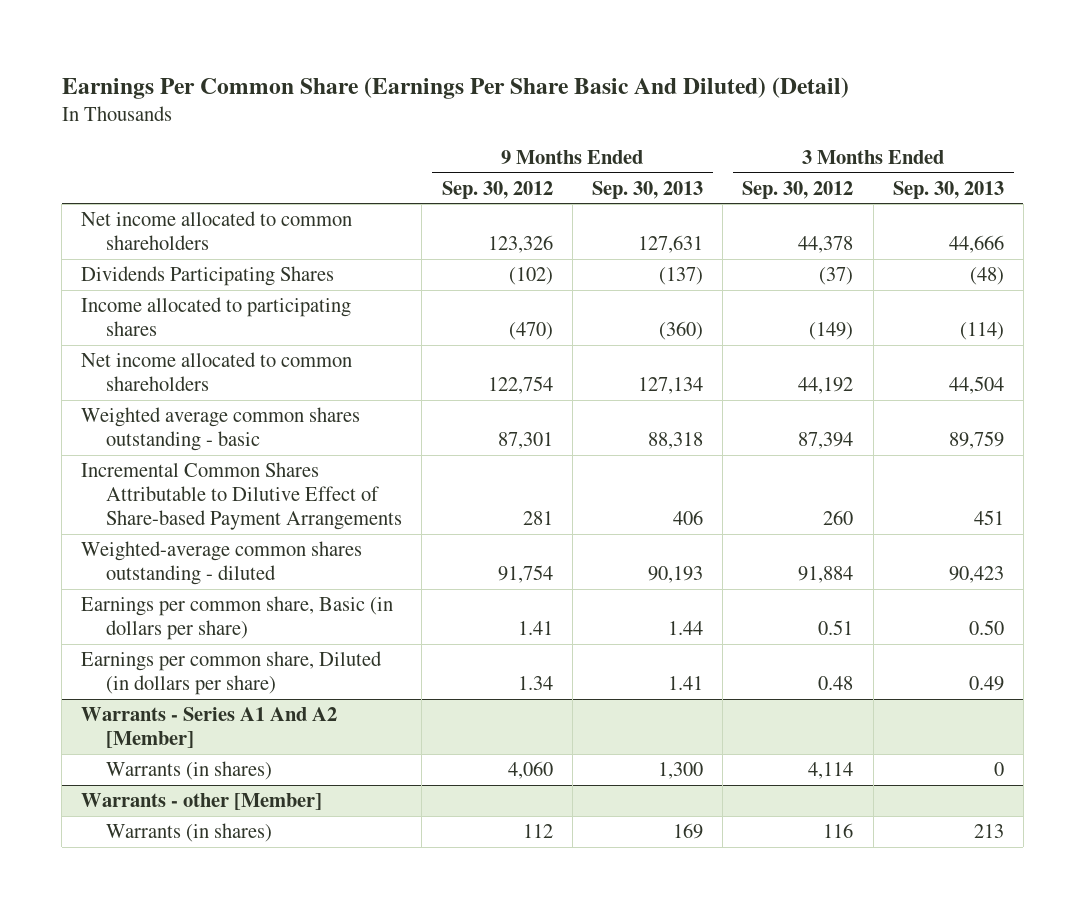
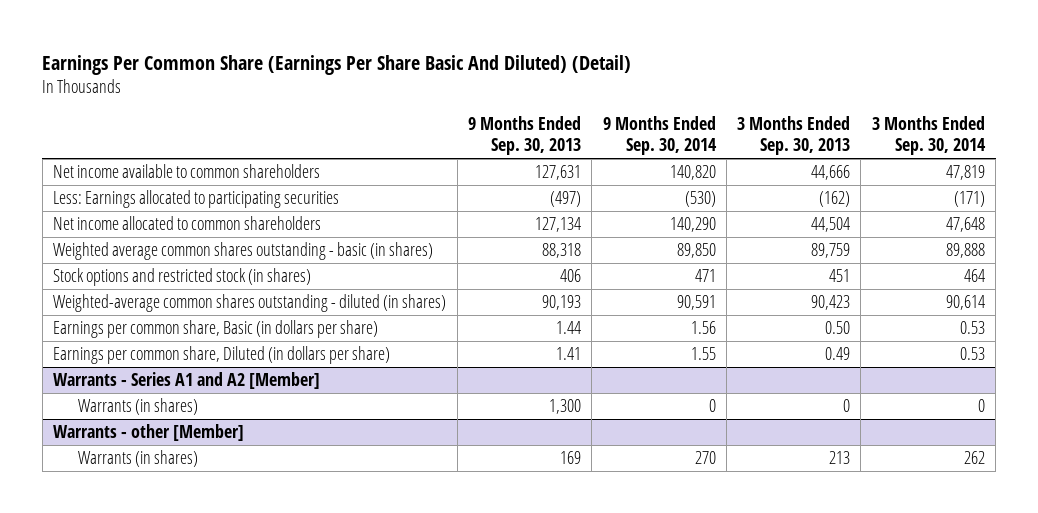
[441,180,553,199] Sep. 30, 2012 -> none
[742,180,854,199] Sep. 30, 2012 -> none
none -> [602,116,717,156] 9 Months Ended Sep. 30, 2014
none -> [871,116,986,156] 3 Months Ended Sep. 30, 2014
[81,266,335,287] Dividends Participating Shares -> none
[81,297,352,337] Income allocated to participating shares -> none
[81,211,353,251] Net income allocated to common shareholders -> [53,164,321,179] Net income available to common shareholders
none -> [53,190,340,209] Less: Earnings allocated to participating securities
[81,407,361,452] Weighted average common shares outstanding - basic -> [53,242,434,261] Weighted average common shares outstanding - basic (in shares)
[81,462,403,531] Incremental Common Shares Attributable to Dilutive Effect of Share-based Payment Arrangements -> [53,268,312,287] Stock options and restricted stock (in shares)
[81,541,363,586] Weighted-average common shares outstanding - diluted -> [53,294,447,313] Weighted-average common shares outstanding - diluted (in shares)
[81,707,338,749] Warrants - Series A1 And A2 [Member] -> [53,372,321,390] Warrants - Series A1 and A2 [Member]

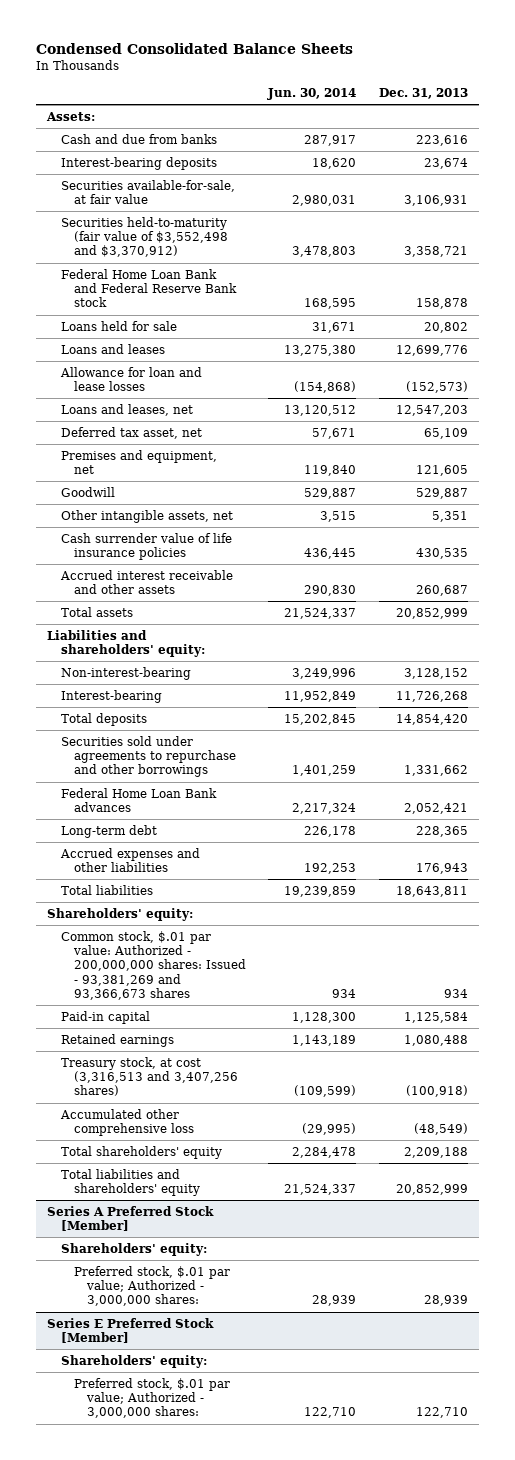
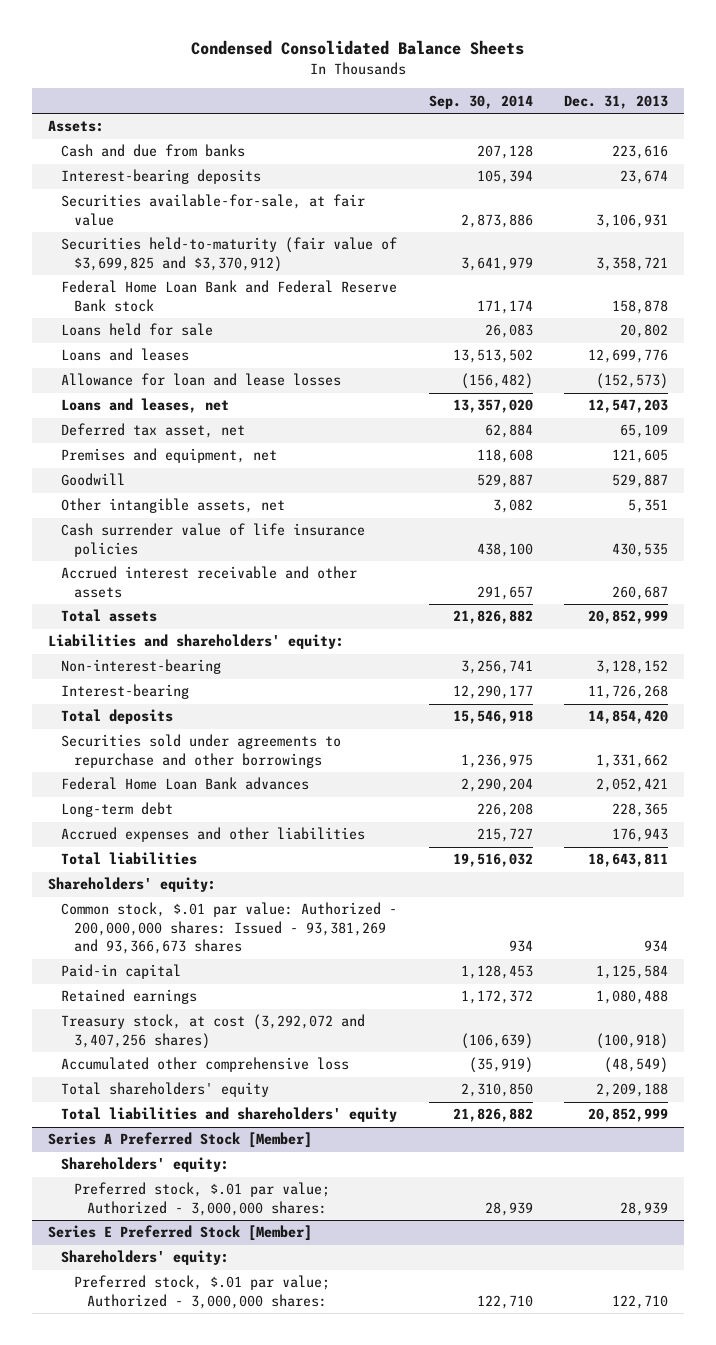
[267,88,357,101] Jun. 30, 2014 -> none
none -> [428,94,533,109] Sep. 30, 2014
[60,216,229,258] Securities held-to-maturity (fair value of $3,552,498 and $3,370,912) -> [61,237,398,272] Securities held-to-maturity (fair value of $3,699,825 and $3,370,912)
[60,1056,239,1097] Treasury stock, at cost (3,316,513 and 3,407,256 shares) -> [61,1014,366,1049] Treasury stock, at cost (3,292,072 and 3,407,256 shares)

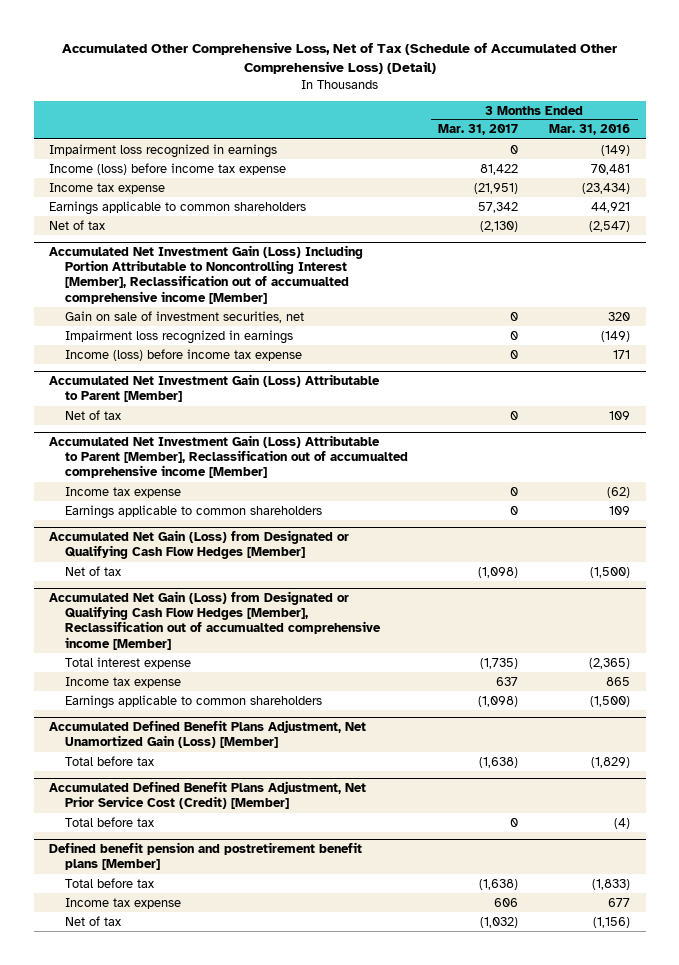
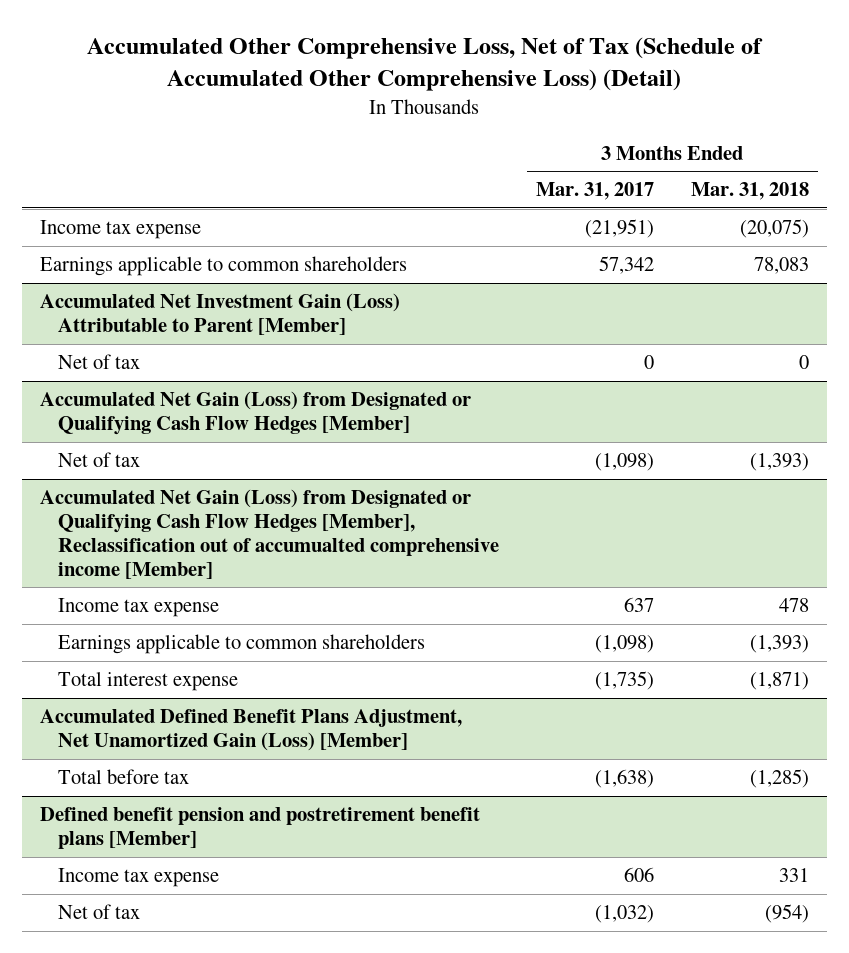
[549,124,631,136] Mar. 31, 2016 -> none
none -> [690,182,809,201] Mar. 31, 2018
[49,143,278,158] Impairment loss recognized in earnings -> none
[49,162,287,175] Income (loss) before income tax expense -> none
[49,219,106,230] Net of tax -> none
[49,245,364,304] Accumulated Net Investment Gain (Loss) Including Portion Attributable to Noncontrolling Interest [Member], Reclassification out of accumualted comprehensive income [Member] -> none
[64,310,304,323] Gain on sale of investment securities, net -> none
[64,329,293,344] Impairment loss recognized in earnings -> none
[64,348,302,361] Income (loss) before income tax expense -> none
[49,435,408,479] Accumulated Net Investment Gain (Loss) Attributable to Parent [Member], Reclassification out of accumualted comprehensive income [Member] -> none
[64,486,181,498] Income tax expense -> none
[64,504,322,519] Earnings applicable to common shareholders -> none
[64,656,191,669] Total interest expense -> [58,672,239,692] Total interest expense
[49,781,367,810] Accumulated Defined Benefit Plans Adjustment, Net Prior Service Cost (Credit) [Member] -> none
[64,816,154,827] Total before tax -> none
[64,877,154,888] Total before tax -> none

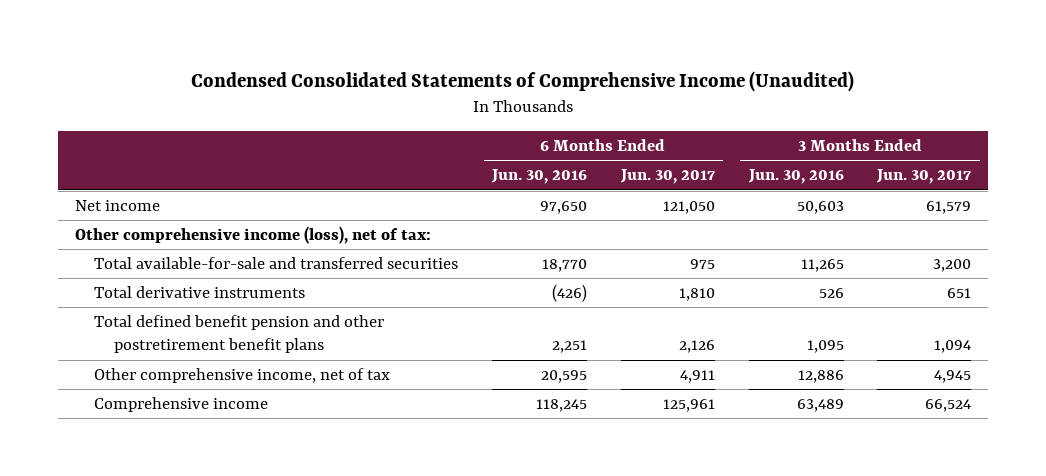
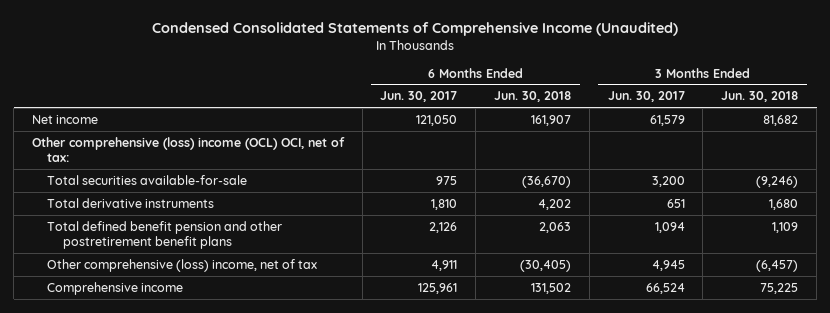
[491,169,588,185] Jun. 30, 2016 -> none
[747,169,844,185] Jun. 30, 2016 -> none
none -> [494,91,572,103] Jun. 30, 2018
none -> [721,91,799,103] Jun. 30, 2018
[74,226,431,245] Other comprehensive income (loss), net of tax: -> [31,136,345,163] Other comprehensive (loss) income (OCL) OCI, net of tax:
[94,257,459,270] Total available-for-sale and transferred securities -> [47,174,248,185] Total securities available-for-sale
[94,368,391,384] Other comprehensive income, net of tax -> [47,258,318,272] Other comprehensive (loss) income, net of tax

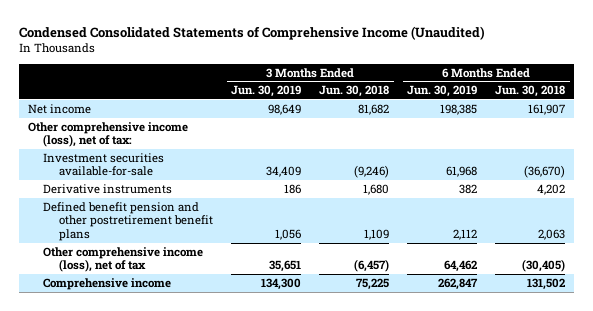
[380,91,458,103] Jun. 30, 2017 -> none
[607,91,685,103] Jun. 30, 2017 -> none
none -> [231,85,302,98] Jun. 30, 2019
none -> [407,85,478,98] Jun. 30, 2019
[31,136,345,163] Other comprehensive (loss) income (OCL) OCI, net of tax: -> [27,121,188,148] Other comprehensive income (loss), net of tax:
[47,174,248,185] Total securities available-for-sale -> [43,152,165,177] Investment securities available-for-sale
[47,197,215,208] Total derivative instruments -> [43,183,173,194] Derivative instruments
[47,220,283,250] Total defined benefit pension and other postretirement benefit plans -> [43,201,214,241] Defined benefit pension and other postretirement benefit plans
[47,258,318,272] Other comprehensive (loss) income, net of tax -> [43,246,204,273] Other comprehensive income (loss), net of tax

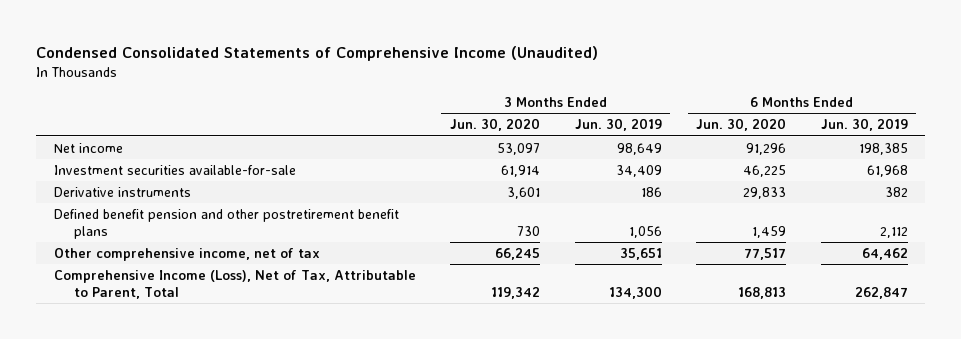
[319,85,390,98] Jun. 30, 2018 -> none
[495,85,566,98] Jun. 30, 2018 -> none
none -> [450,118,541,132] Jun. 30, 2020
none -> [696,118,787,132] Jun. 30, 2020
[27,121,188,148] Other comprehensive income (loss), net of tax: -> none
[43,246,204,273] Other comprehensive income (loss), net of tax -> [53,247,320,261] Other comprehensive income, net of tax
[43,277,172,290] Comprehensive income -> [53,269,416,299] Comprehensive Income (Loss), Net of Tax, Attributable to Parent, Total

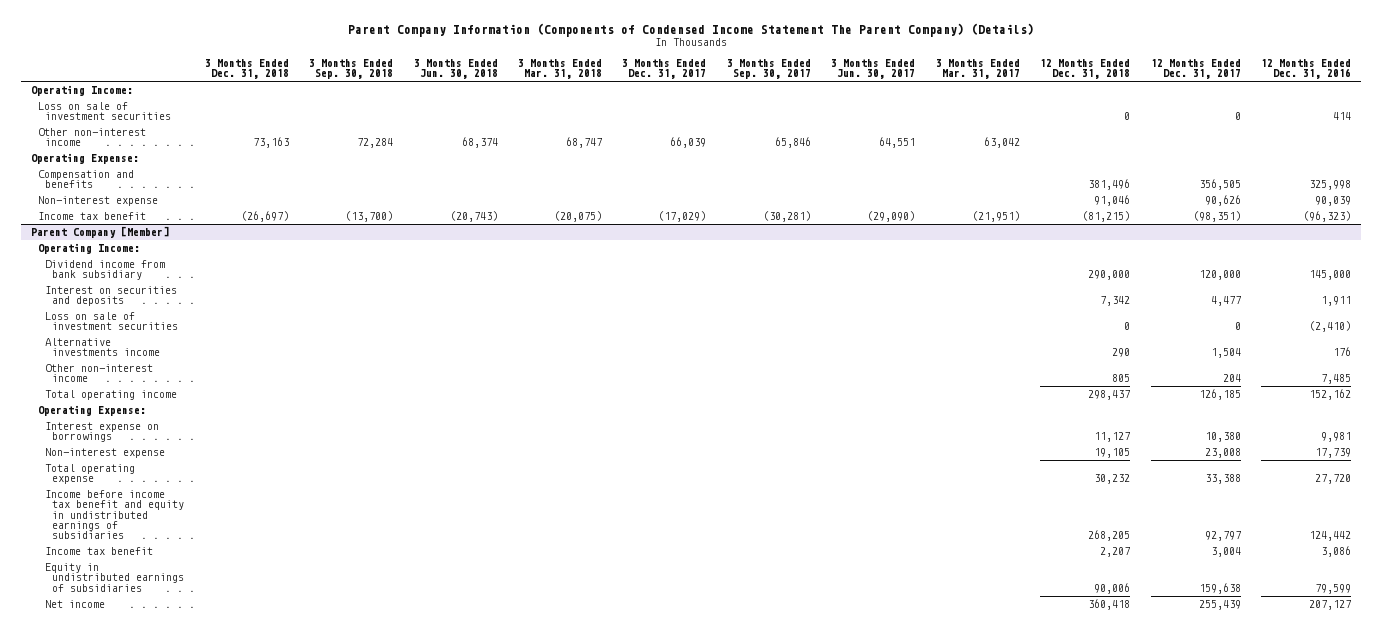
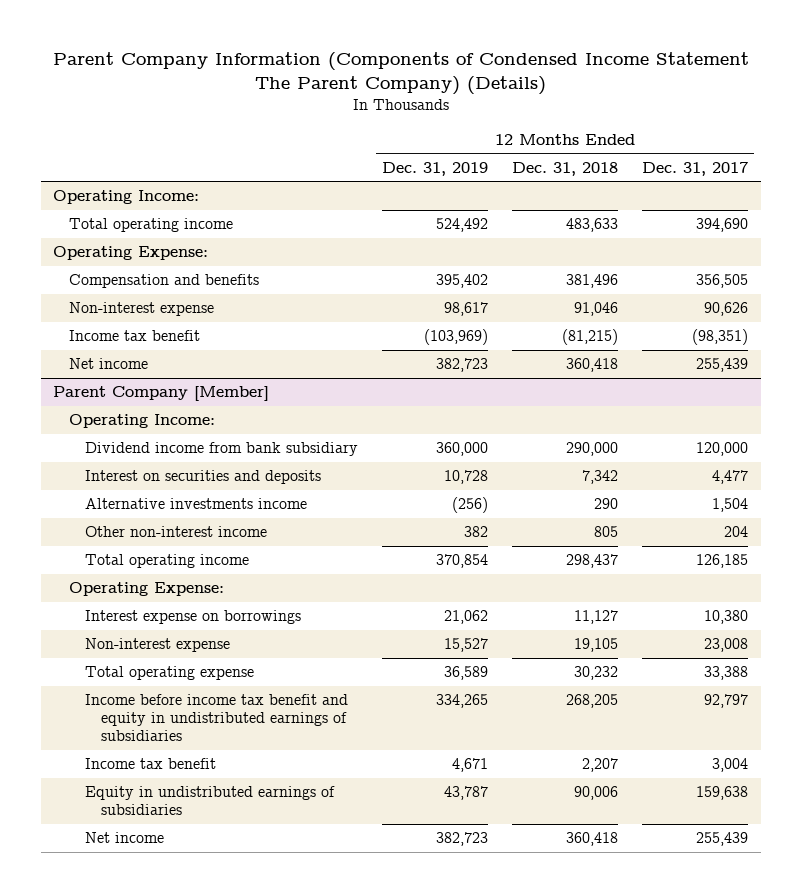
[204,59,289,80] 3 Months Ended Dec. 31, 2018 -> none
[309,59,394,80] 3 Months Ended Sep. 30, 2018 -> none
[413,59,498,80] 3 Months Ended Jun. 30, 2018 -> none
[518,59,603,80] 3 Months Ended Mar. 31, 2018 -> none
[622,59,707,80] 3 Months Ended Dec. 31, 2017 -> none
[726,59,811,80] 3 Months Ended Sep. 30, 2017 -> none
[831,59,916,80] 3 Months Ended Jun. 30, 2017 -> none
[935,59,1020,80] 3 Months Ended Mar. 31, 2017 -> none
[1260,59,1351,80] 12 Months Ended Dec. 31, 2016 -> none
none -> [381,161,488,176] Dec. 31, 2019
[38,102,172,121] Loss on sale of investment securities -> none
[38,128,147,147] Other non-interest income -> none
none -> [68,218,233,233] Total operating income
none -> [68,358,148,370] Net income
[45,312,179,331] Loss on sale of investment securities -> none

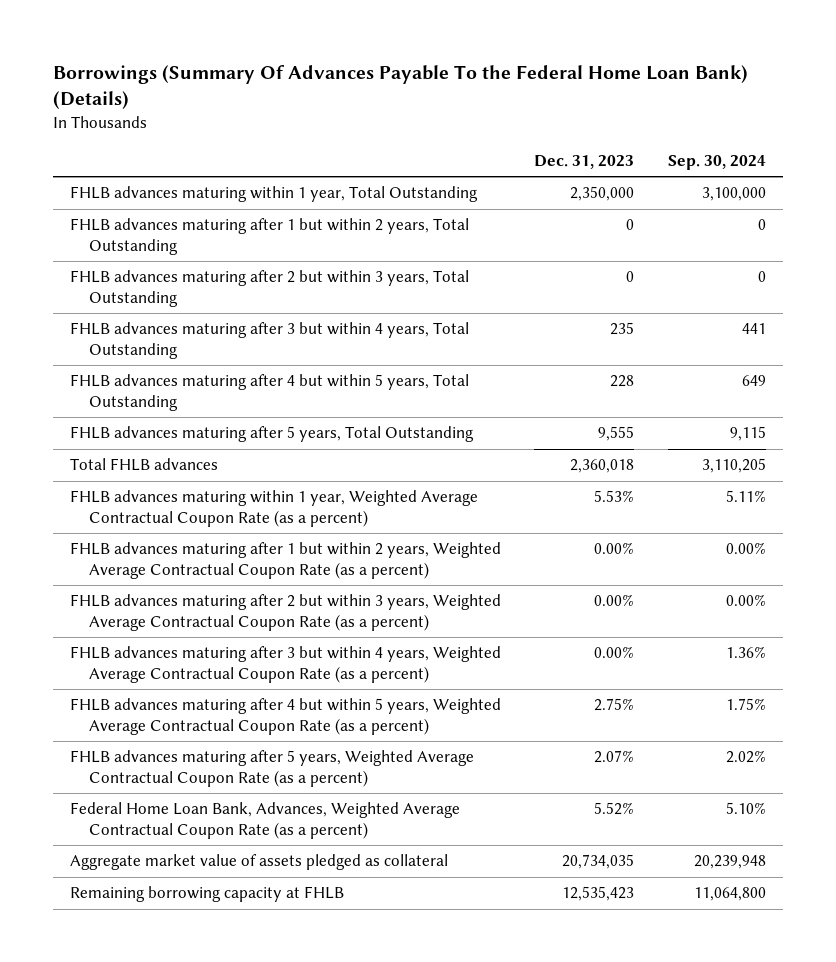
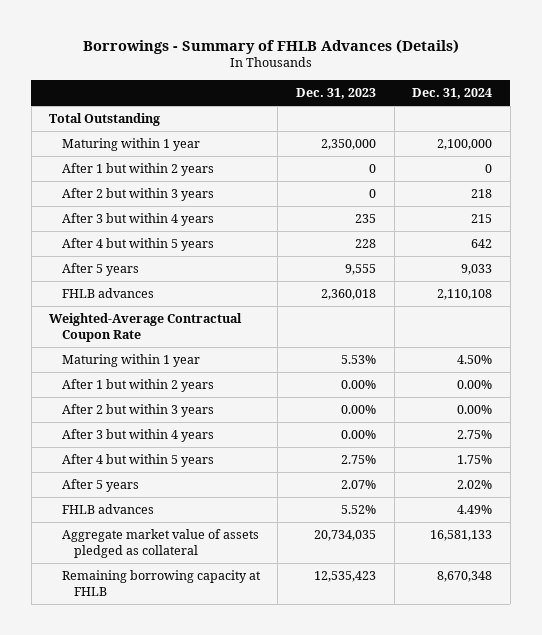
[52,64,748,109] Borrowings (Summary Of Advances Payable To the Federal Home Loan Bank) (Details) -> [82,38,459,54] Borrowings - Summary of FHLB Advances (Details)
[668,154,767,170] Sep. 30, 2024 -> none
none -> [412,88,493,100] Dec. 31, 2024
none -> [49,113,161,127] Total Outstanding
[69,186,478,203] FHLB advances maturing within 1 year, Total Outstanding -> [61,138,200,152] Maturing within 1 year
[69,218,469,255] FHLB advances maturing after 1 but within 2 years, Total Outstanding -> [61,163,214,177] After 1 but within 2 years
[69,270,469,307] FHLB advances maturing after 2 but within 3 years, Total Outstanding -> [61,188,214,202] After 2 but within 3 years
[69,322,469,359] FHLB advances maturing after 3 but within 4 years, Total Outstanding -> [61,213,214,227] After 3 but within 4 years
[69,374,469,411] FHLB advances maturing after 4 but within 5 years, Total Outstanding -> [61,238,214,252] After 4 but within 5 years
[69,426,474,443] FHLB advances maturing after 5 years, Total Outstanding -> [61,263,139,277] After 5 years
[69,458,218,472] Total FHLB advances -> [61,288,154,299] FHLB advances
none -> [49,313,243,342] Weighted-Average Contractual Coupon Rate
[69,490,478,527] FHLB advances maturing within 1 year, Weighted Average Contractual Coupon Rate (as a percent) -> [61,354,200,368] Maturing within 1 year
[69,542,501,579] FHLB advances maturing after 1 but within 2 years, Weighted Average Contractual Coupon Rate (as a percent) -> [61,379,214,393] After 1 but within 2 years
[69,594,501,631] FHLB advances maturing after 2 but within 3 years, Weighted Average Contractual Coupon Rate (as a percent) -> [61,404,214,418] After 2 but within 3 years
[69,646,501,683] FHLB advances maturing after 3 but within 4 years, Weighted Average Contractual Coupon Rate (as a percent) -> [61,429,214,443] After 3 but within 4 years
[69,698,501,735] FHLB advances maturing after 4 but within 5 years, Weighted Average Contractual Coupon Rate (as a percent) -> [61,454,214,468] After 4 but within 5 years
[69,750,474,787] FHLB advances maturing after 5 years, Weighted Average Contractual Coupon Rate (as a percent) -> [61,479,139,493] After 5 years
[69,802,460,839] Federal Home Loan Bank, Advances, Weighted Average Contractual Coupon Rate (as a percent) -> [61,504,154,515] FHLB advances

